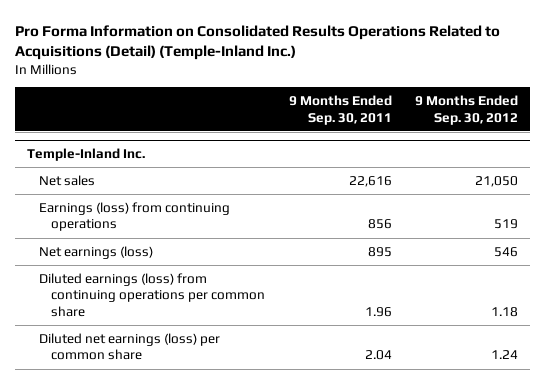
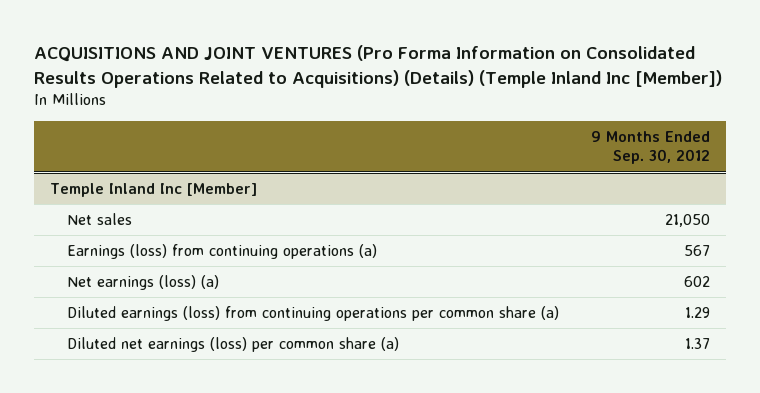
[15,24,501,61] Pro Forma Information on Consolidated Results Operations Related to Acquisitions (Detail) (Temple-Inland Inc.) -> [34,44,723,88] ACQUISITIONS AND JOINT VENTURES (Pro Forma Information on Consolidated Results Operations Related to Acquisitions) (Details) (Temple Inland Inc [Member])
[288,95,392,125] 9 Months Ended Sep. 30, 2011 -> none
[26,148,145,162] Temple-Inland Inc. -> [49,183,257,198] Temple Inland Inc [Member]
[38,201,230,232] Earnings (loss) from continuing operations -> [67,244,378,260] Earnings (loss) from continuing operations (a)
[494,219,519,230] 519 -> [684,245,711,257] 567
[38,245,153,259] Net earnings (loss) -> [67,275,220,291] Net earnings (loss) (a)
[494,246,519,257] 546 -> [684,276,711,288] 602
[38,272,265,318] Diluted earnings (loss) from continuing operations per common share -> [67,306,560,322] Diluted earnings (loss) from continuing operations per common share (a)
[491,307,519,318] 1.18 -> [685,307,711,319] 1.29
[38,332,220,361] Diluted net earnings (loss) per common share -> [67,337,400,353] Diluted net earnings (loss) per common share (a)
[491,350,519,360] 1.24 -> [685,338,711,350] 1.37

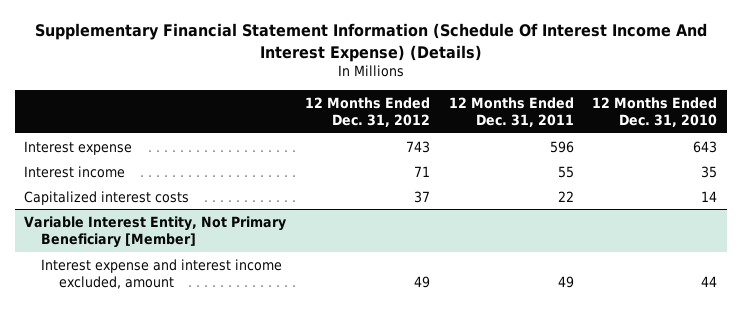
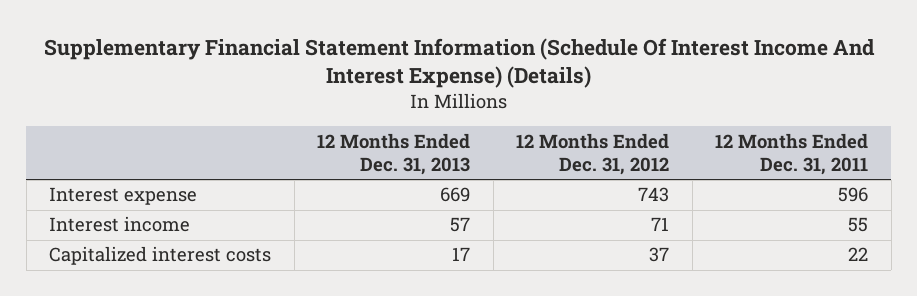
[592,96,718,128] 12 Months Ended Dec. 31, 2010 -> none
none -> [317,132,471,176] 12 Months Ended Dec. 31, 2013
[24,215,287,249] Variable Interest Entity, Not Primary Beneficiary [Member] -> none
[41,258,283,290] Interest expense and interest income excluded, amount -> none

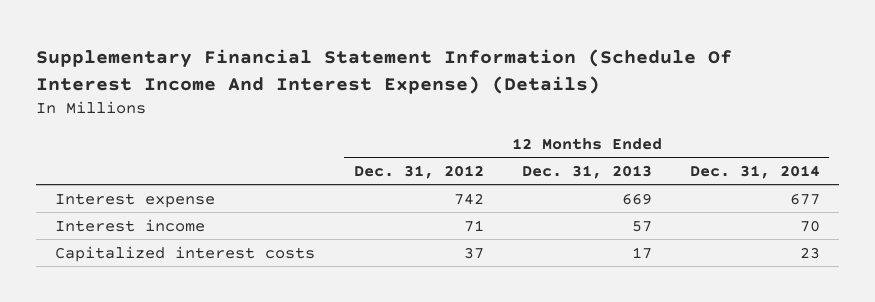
[715,132,869,176] 12 Months Ended Dec. 31, 2011 -> none
none -> [689,164,820,179] Dec. 31, 2014
[638,187,670,203] 743 -> [453,192,484,205] 742

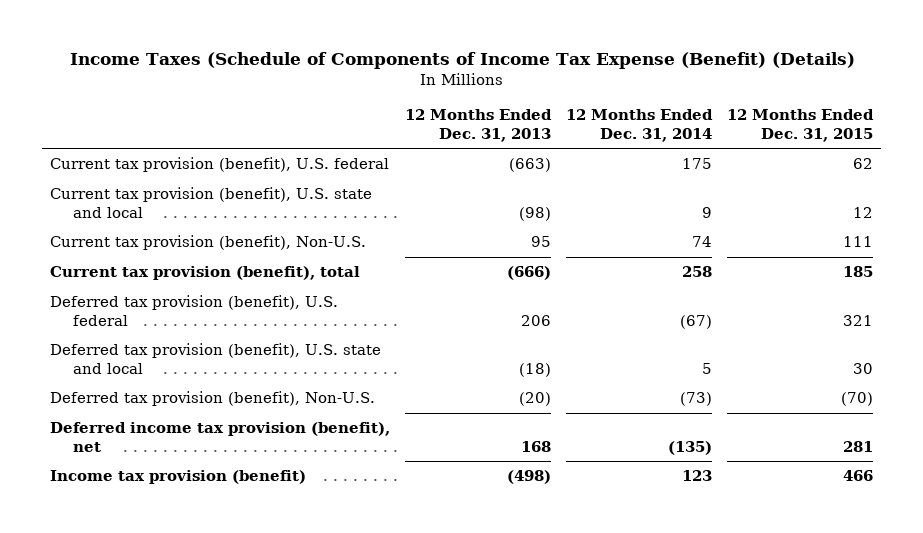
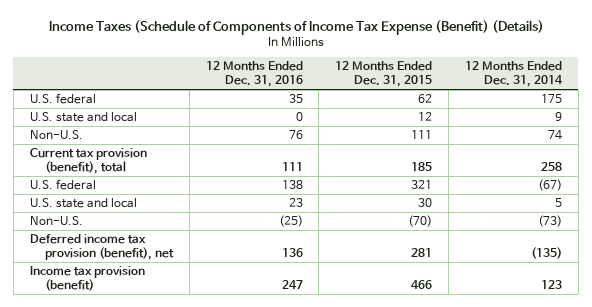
[405,109,553,142] 12 Months Ended Dec. 31, 2013 -> none
none -> [205,61,303,88] 12 Months Ended Dec. 31, 2016
[50,157,390,173] Current tax provision (benefit), U.S. federal -> [29,93,96,105] U.S. federal
[50,187,373,218] Current tax provision (benefit), U.S. state and local -> [29,112,137,123] U.S. state and local
[50,235,367,251] Current tax provision (benefit), Non-U.S. -> [29,130,83,140] Non-U.S.
[50,295,339,326] Deferred tax provision (benefit), U.S. federal -> [29,179,96,191] U.S. federal
[50,343,382,374] Deferred tax provision (benefit), U.S. state and local -> [29,198,137,209] U.S. state and local
[50,391,376,407] Deferred tax provision (benefit), Non-U.S. -> [29,216,83,226] Non-U.S.

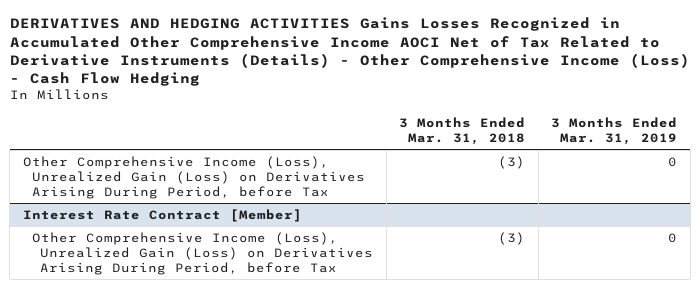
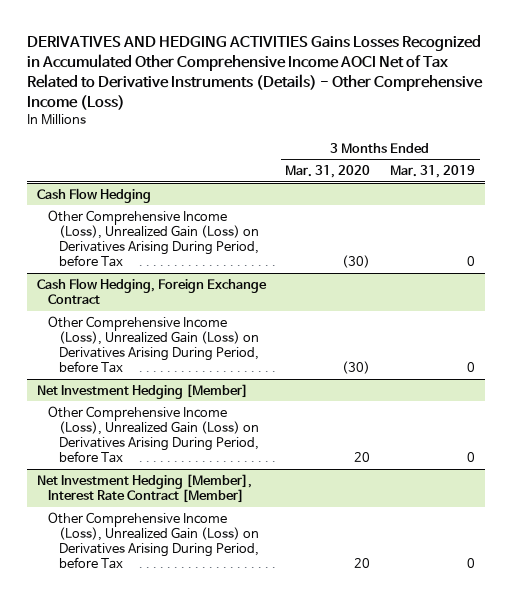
[9,17,690,87] DERIVATIVES AND HEDGING ACTIVITIES Gains Losses Recognized in Accumulated Other Comprehensive Income AOCI Net of Tax Related to Derivative Instruments (Details) - Other Comprehensive Income (Loss) - Cash Flow Hedging -> [27,35,484,110] DERIVATIVES AND HEDGING ACTIVITIES Gains Losses Recognized in Accumulated Other Comprehensive Income AOCI Net of Tax Related to Derivative Instruments (Details) - Other Comprehensive Income (Loss)
[399,116,526,145] 3 Months Ended Mar. 31, 2018 -> none
none -> [285,165,371,179] Mar. 31, 2020
none -> [37,187,152,203] Cash Flow Hedging
[22,208,302,222] Interest Rate Contract [Member] -> none
none -> [37,277,268,304] Cash Flow Hedging, Foreign Exchange Contract
none -> [37,383,249,399] Net Investment Hedging [Member]
none -> [48,405,260,464] Other Comprehensive Income (Loss), Unrealized Gain (Loss) on Derivatives Arising During Period, before Tax
none -> [37,473,253,503] Net Investment Hedging [Member], Interest Rate Contract [Member]
none -> [48,511,260,570] Other Comprehensive Income (Loss), Unrealized Gain (Loss) on Derivatives Arising During Period, before Tax

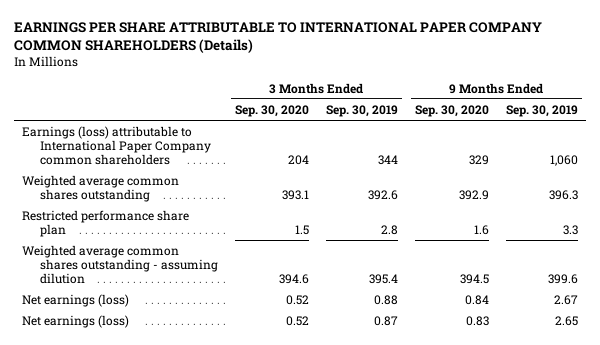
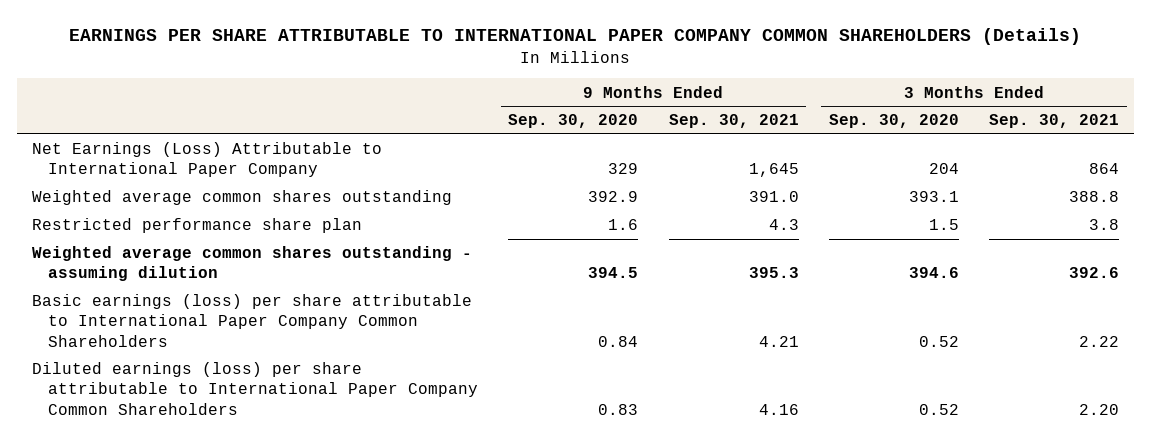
[325,104,398,117] Sep. 30, 2019 -> none
[505,104,578,117] Sep. 30, 2019 -> none
none -> [668,114,799,129] Sep. 30, 2021
none -> [989,114,1120,129] Sep. 30, 2021
[22,125,211,165] Earnings (loss) attributable to International Paper Company common shareholders -> [31,142,382,178] Net Earnings (Loss) Attributable to International Paper Company
[22,293,130,307] Net earnings (loss) -> [31,294,472,347] Basic earnings (loss) per share attributable to International Paper Company Common Shareholders
[22,314,130,328] Net earnings (loss) -> [31,362,479,415] Diluted earnings (loss) per share attributable to International Paper Company Common Shareholders

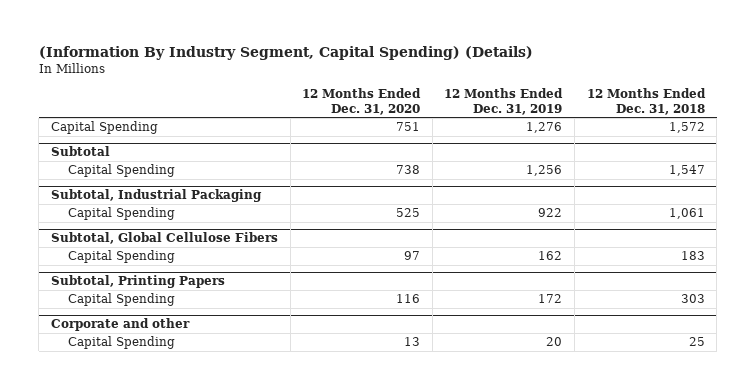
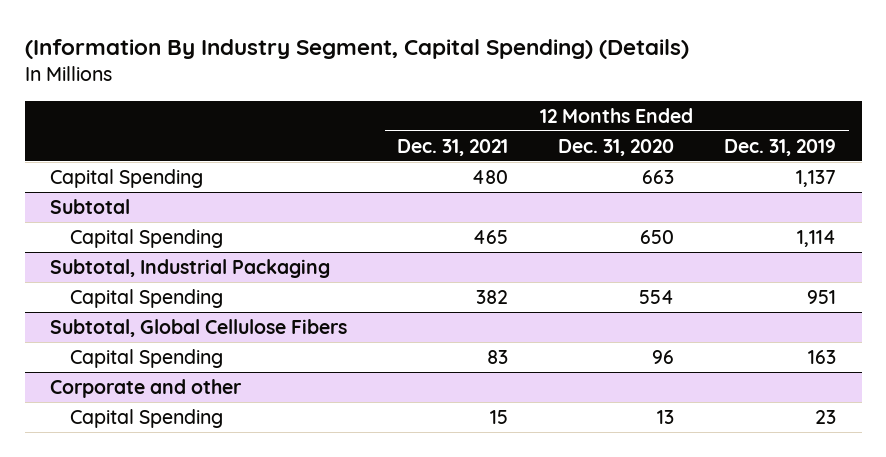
[586,88,706,115] 12 Months Ended Dec. 31, 2018 -> none
none -> [397,138,509,156] Dec. 31, 2021
[396,122,421,132] 751 -> [642,169,675,184] 663
[526,122,563,134] 1,276 -> [796,169,837,187] 1,137
[396,165,421,175] 738 -> [640,229,675,244] 650
[526,165,563,177] 1,256 -> [797,229,837,247] 1,114
[396,208,421,218] 525 -> [639,289,675,304] 554
[538,208,563,218] 922 -> [807,289,837,304] 951
[50,275,225,289] Subtotal, Printing Papers -> none
[68,293,176,307] Capital Spending -> none
[404,251,421,261] 97 -> [652,349,675,364] 96
[538,251,563,261] 162 -> [808,349,837,364] 163
[546,337,563,347] 20 -> [815,409,837,424] 23

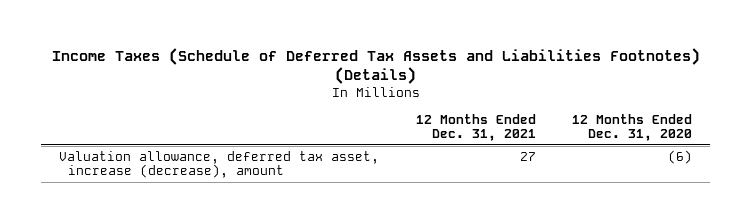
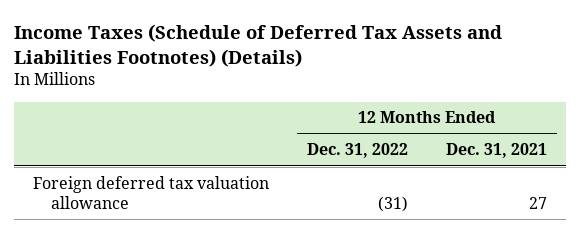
[571,114,692,142] 12 Months Ended Dec. 31, 2020 -> none
none -> [306,143,408,159] Dec. 31, 2022
[59,151,380,179] Valuation allowance, deferred tax asset, increase (decrease), amount -> [32,175,269,210] Foreign deferred tax valuation allowance

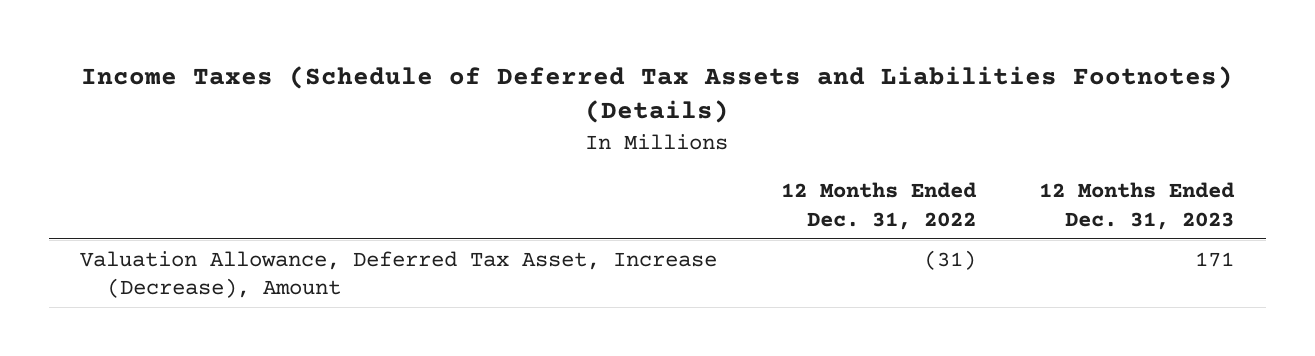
[446,143,548,159] Dec. 31, 2021 -> none
none -> [1039,182,1236,230] 12 Months Ended Dec. 31, 2023
[32,175,269,210] Foreign deferred tax valuation allowance -> [80,251,718,299] Valuation Allowance, Deferred Tax Asset, Increase (Decrease), Amount

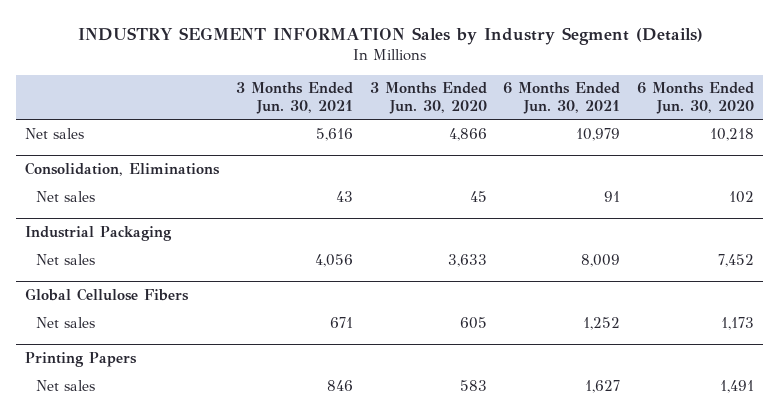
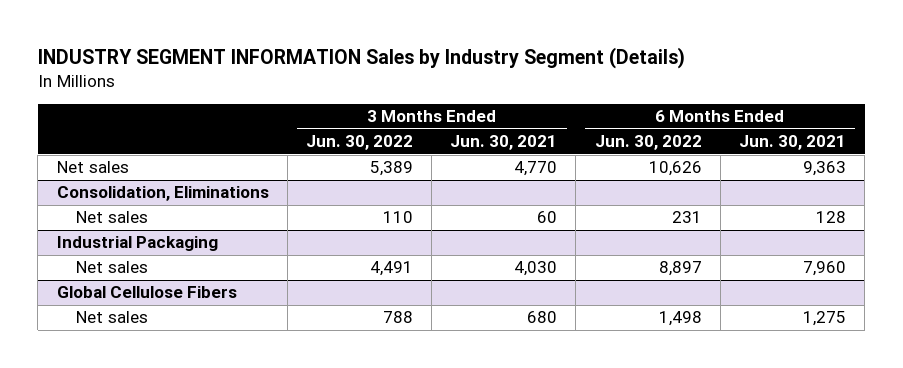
[369,82,487,114] 3 Months Ended Jun. 30, 2020 -> none
[637,82,755,114] 6 Months Ended Jun. 30, 2020 -> none
none -> [305,135,413,151] Jun. 30, 2022
none -> [594,135,702,151] Jun. 30, 2022
[315,127,353,141] 5,616 -> [514,161,558,177] 4,770
[576,127,621,141] 10,979 -> [802,161,846,177] 9,363
[335,190,353,202] 43 -> [537,211,558,224] 60
[604,190,621,202] 91 -> [815,211,846,224] 128
[314,253,353,267] 4,056 -> [514,261,558,277] 4,030
[581,253,621,267] 8,009 -> [802,261,846,277] 7,960
[24,352,137,368] Printing Papers -> none
[35,379,95,391] Net sales -> none
[329,316,353,328] 671 -> [527,311,558,324] 680
[583,316,621,330] 1,252 -> [802,311,846,327] 1,275

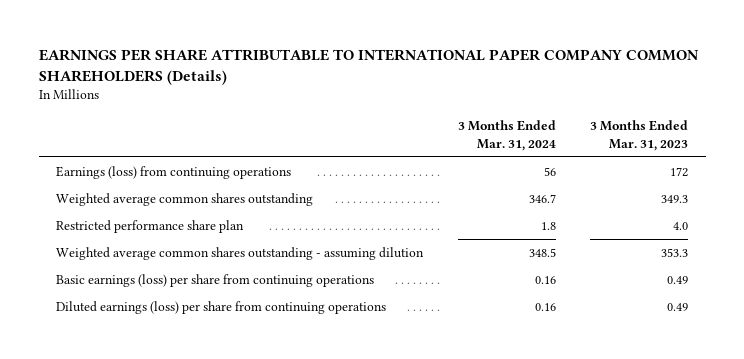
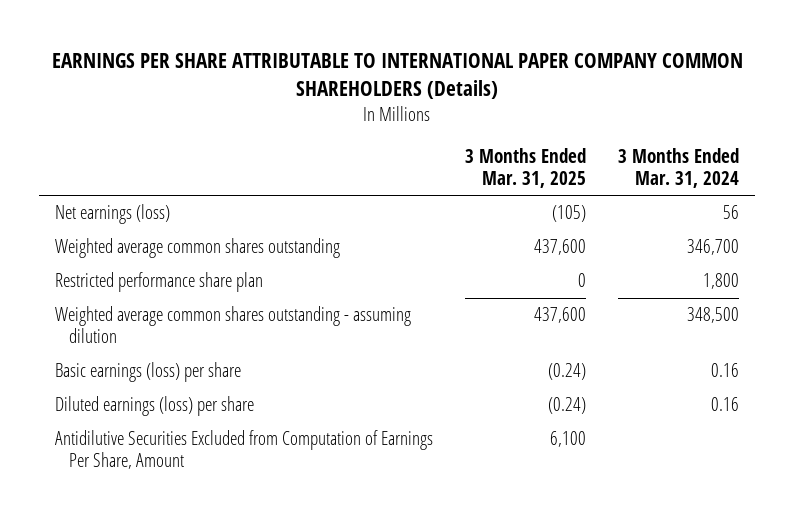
[590,120,689,151] 3 Months Ended Mar. 31, 2023 -> none
none -> [465,148,587,188] 3 Months Ended Mar. 31, 2025
[56,165,292,179] Earnings (loss) from continuing operations -> [55,204,171,225] Net earnings (loss)
[528,193,556,203] 346.7 -> [687,239,740,256] 346,700
[540,221,556,230] 1.8 -> [703,273,740,290] 1,800
[528,247,556,257] 348.5 -> [687,307,740,324] 348,500
[56,273,375,287] Basic earnings (loss) per share from continuing operations -> [55,362,242,383] Basic earnings (loss) per share
[56,300,387,314] Diluted earnings (loss) per share from continuing operations -> [55,396,255,417] Diluted earnings (loss) per share
none -> [55,430,434,470] Antidilutive Securities Excluded from Computation of Earnings Per Share, Amount

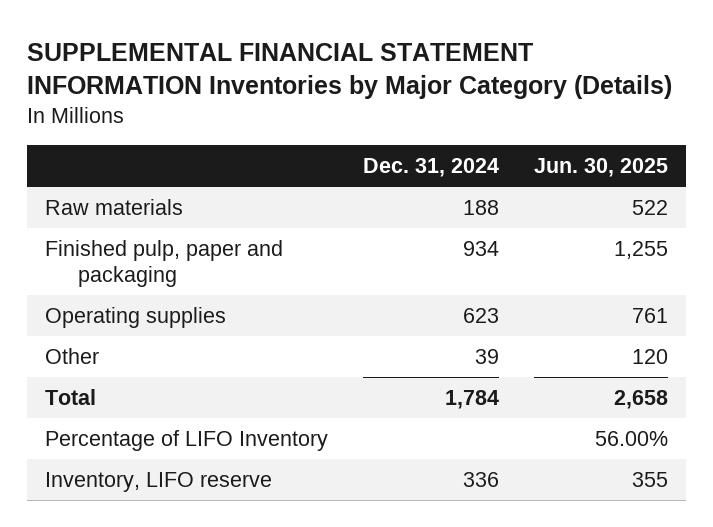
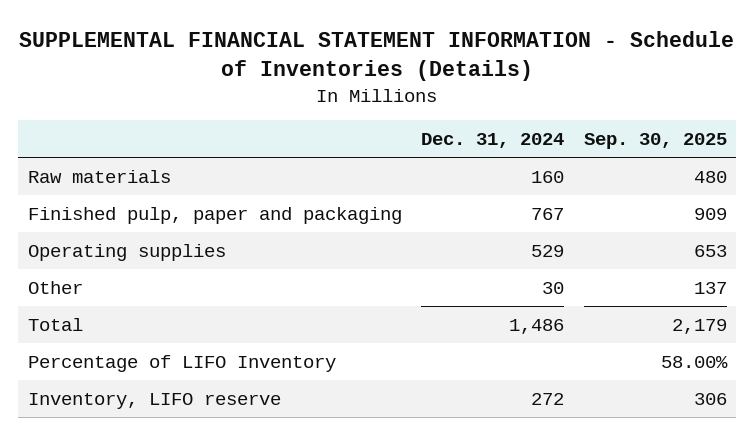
[27,42,673,100] SUPPLEMENTAL FINANCIAL STATEMENT INFORMATION Inventories by Major Category (Details) -> [19,31,735,82] SUPPLEMENTAL FINANCIAL STATEMENT INFORMATION - Schedule of Inventories (Details)
[534,158,669,178] Jun. 30, 2025 -> none
none -> [583,133,727,150] Sep. 30, 2025
[463,200,500,216] 188 -> [531,170,565,183] 160
[463,241,500,257] 934 -> [531,207,565,220] 767
[463,308,500,324] 623 -> [531,244,565,257] 529
[475,349,500,365] 39 -> [542,281,565,294] 30
[445,390,500,410] 1,784 -> [509,318,565,334] 1,486
[463,472,500,488] 336 -> [531,392,565,405] 272

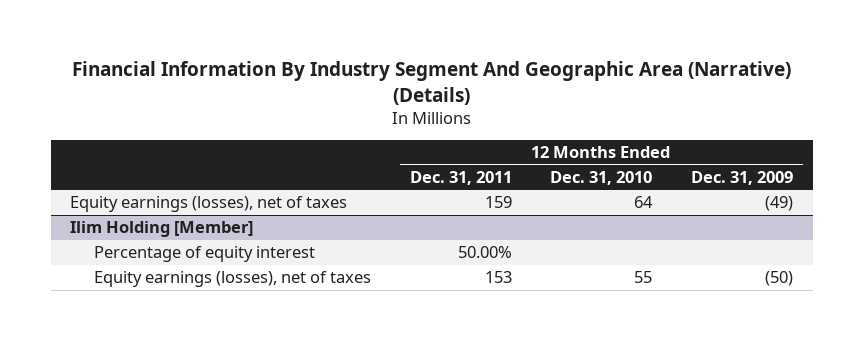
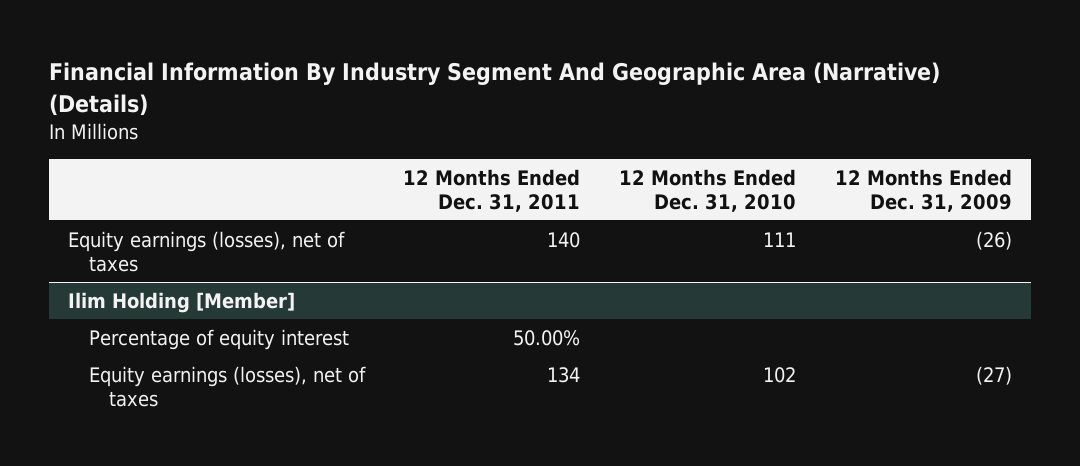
[484,196,512,209] 159 -> [547,231,581,248] 140
[634,196,654,209] 64 -> [763,231,797,247] 111
[765,196,794,212] (49) -> [975,230,1012,250] (26)
[484,271,512,284] 153 -> [547,366,581,383] 134
[634,271,653,284] 55 -> [763,366,797,383] 102
[765,271,794,287] (50) -> [975,365,1012,385] (27)

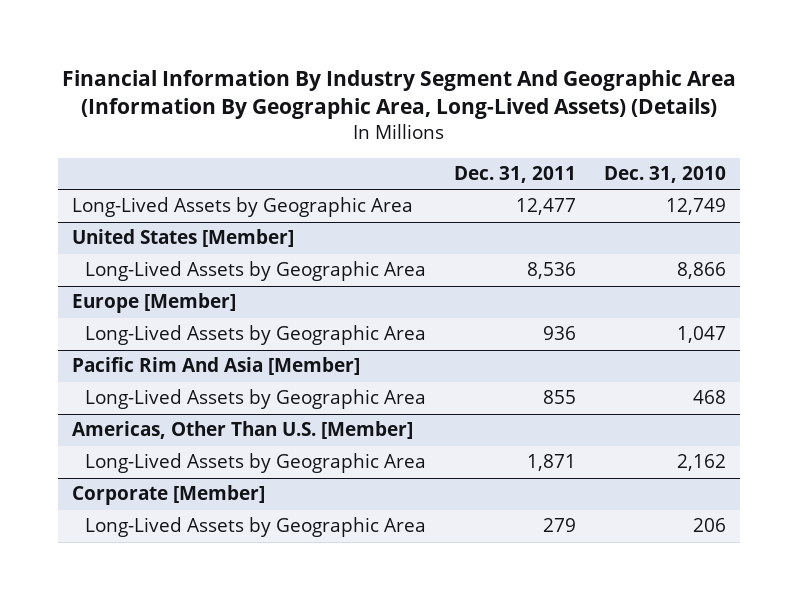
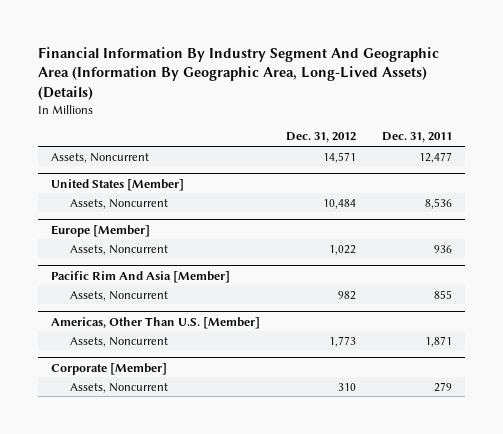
[604,165,727,183] Dec. 31, 2010 -> none
none -> [286,132,357,143] Dec. 31, 2012
[71,197,413,218] Long-Lived Assets by Geographic Area -> [51,152,150,163] Assets, Noncurrent
[84,261,426,282] Long-Lived Assets by Geographic Area -> [69,198,168,209] Assets, Noncurrent
[84,325,426,346] Long-Lived Assets by Geographic Area -> [69,244,168,255] Assets, Noncurrent
[84,389,426,410] Long-Lived Assets by Geographic Area -> [69,290,168,301] Assets, Noncurrent
[84,453,426,474] Long-Lived Assets by Geographic Area -> [69,336,168,347] Assets, Noncurrent
[84,517,426,538] Long-Lived Assets by Geographic Area -> [69,382,168,393] Assets, Noncurrent

